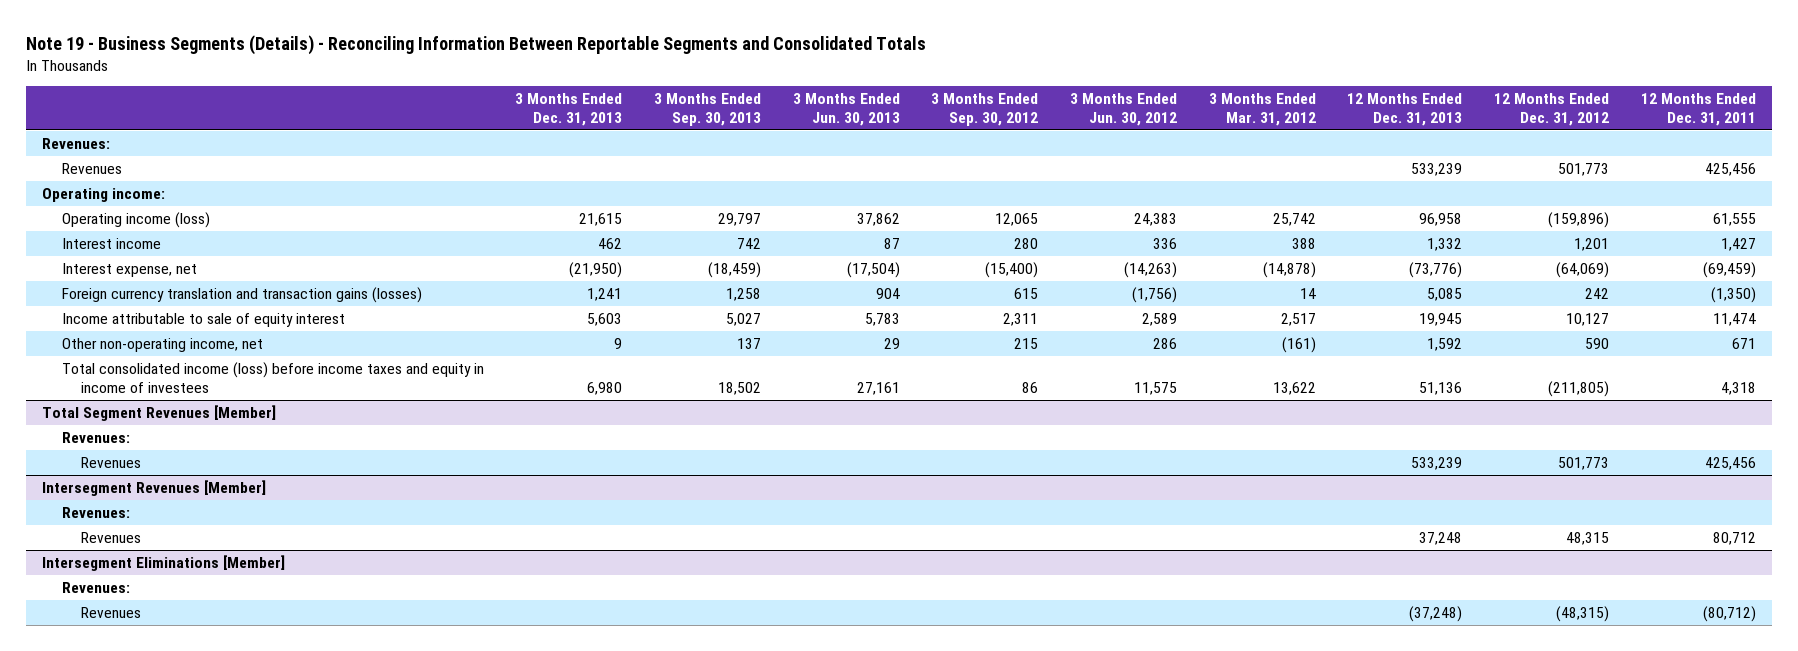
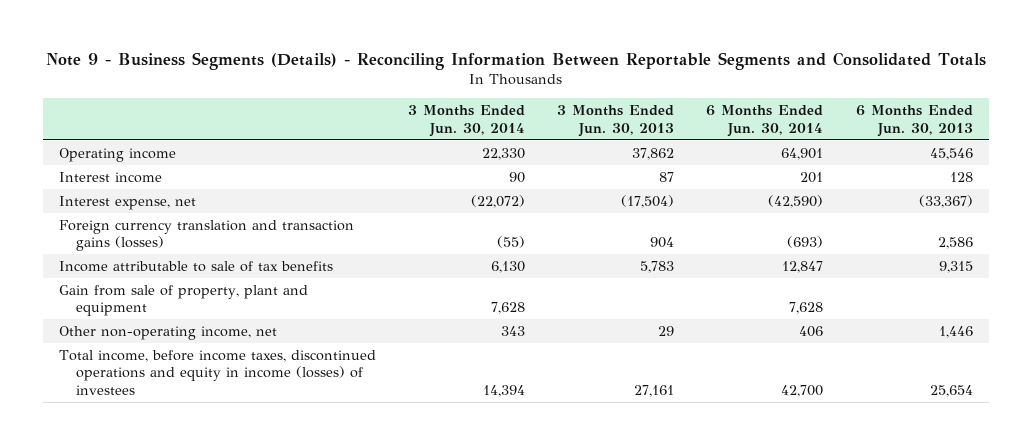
[26,35,927,56] Note 19 - Business Segments (Details) - Reconciling Information Between Reportable Segments and Consolidated Totals -> [45,51,986,70] Note 9 - Business Segments (Details) - Reconciling Information Between Reportable Segments and Consolidated Totals
[515,93,623,127] 3 Months Ended Dec. 31, 2013 -> none
[653,93,761,127] 3 Months Ended Sep. 30, 2013 -> none
[931,93,1039,127] 3 Months Ended Sep. 30, 2012 -> none
[1069,93,1177,127] 3 Months Ended Jun. 30, 2012 -> none
[1208,93,1316,127] 3 Months Ended Mar. 31, 2012 -> none
[1347,93,1463,127] 12 Months Ended Dec. 31, 2013 -> none
[1494,93,1610,127] 12 Months Ended Dec. 31, 2012 -> none
[1640,93,1756,127] 12 Months Ended Dec. 31, 2011 -> none
none -> [407,105,525,137] 3 Months Ended Jun. 30, 2014
none -> [706,105,824,137] 6 Months Ended Jun. 30, 2014
none -> [855,105,973,137] 6 Months Ended Jun. 30, 2013
[41,137,110,149] Revenues: -> none
[61,162,122,174] Revenues -> none
[41,187,165,202] Operating income: -> none
[61,211,210,228] Operating income (loss) -> [58,147,176,162] Operating income
[61,312,345,327] Income attributable to sale of equity interest -> [58,260,333,272] Income attributable to sale of tax benefits
none -> [58,284,308,317] Gain from sale of property, plant and equipment
[41,404,276,421] Total Segment Revenues [Member] -> none
[61,431,130,443] Revenues: -> none
[81,456,142,468] Revenues -> none
[41,479,266,496] Intersegment Revenues [Member] -> none
[61,506,130,518] Revenues: -> none
[81,531,142,543] Revenues -> none
[41,554,285,571] Intersegment Eliminations [Member] -> none
[61,581,130,593] Revenues: -> none
[81,606,142,618] Revenues -> none
[61,361,484,393] Total consolidated income (loss) before income taxes and equity in income of investees -> [58,349,376,395] Total income, before income taxes, discontinued operations and equity in income (losses) of investees

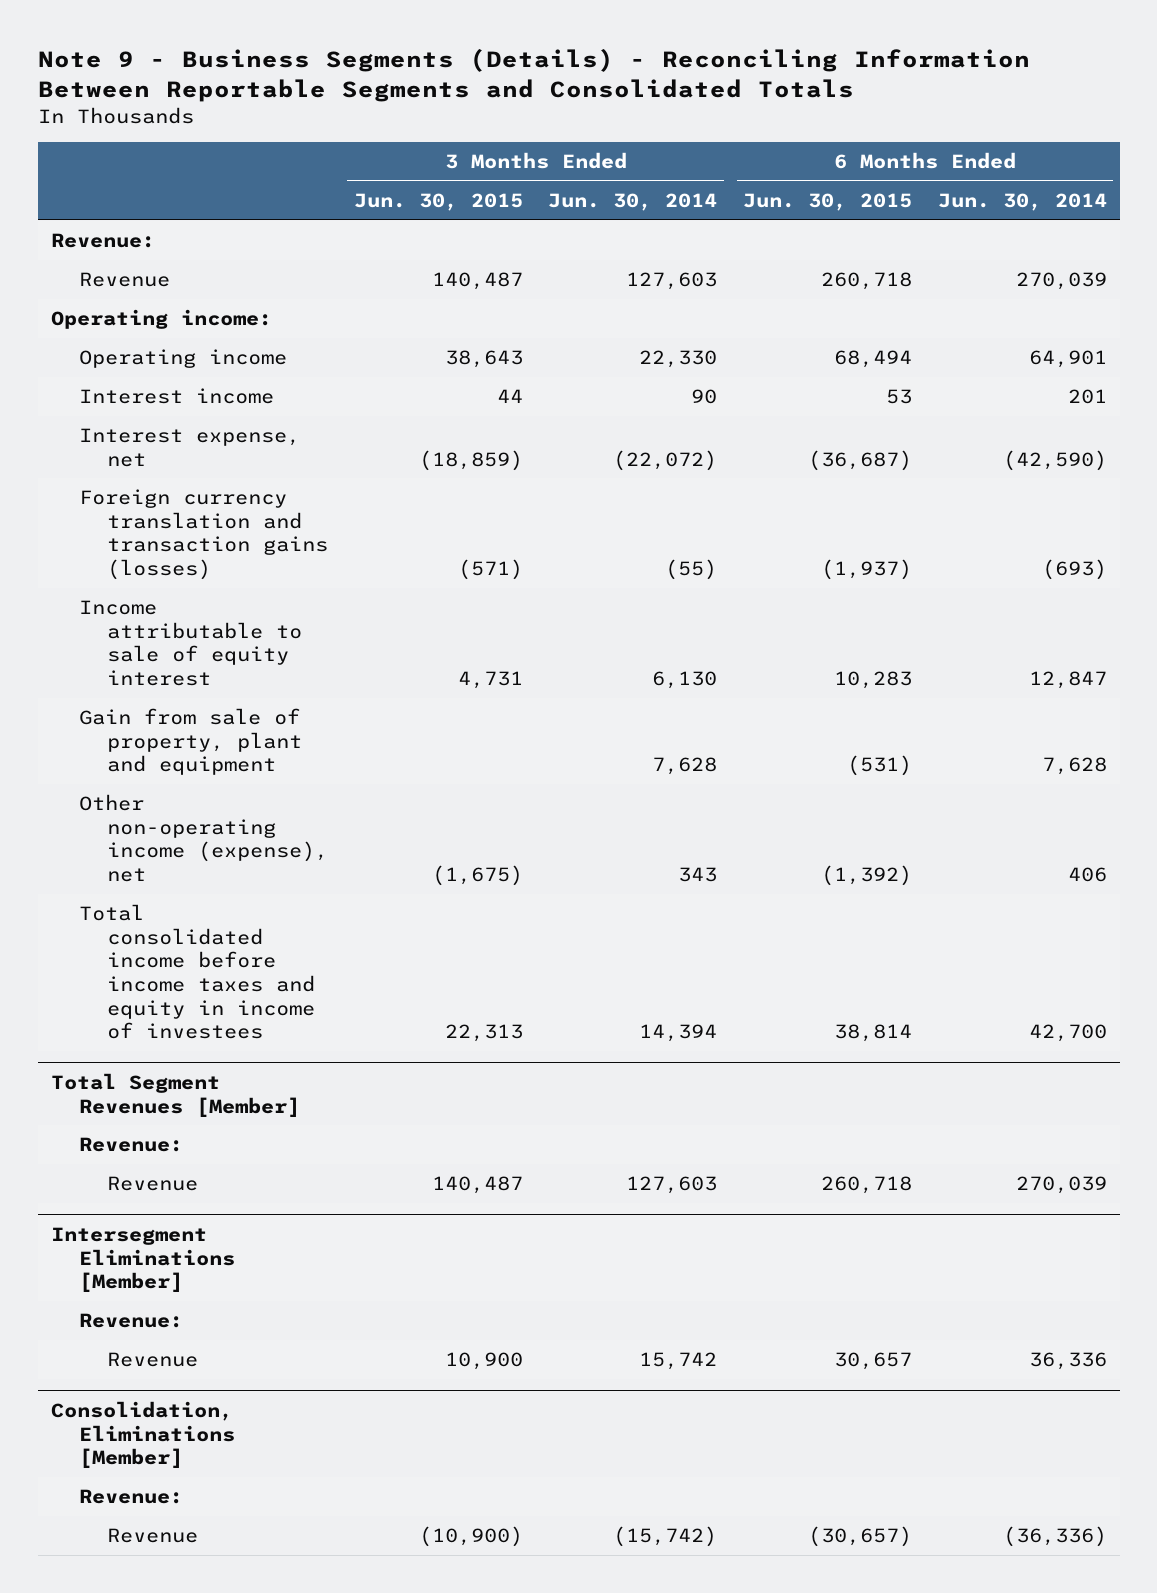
[557,105,675,137] 3 Months Ended Jun. 30, 2013 -> none
[855,105,973,137] 6 Months Ended Jun. 30, 2013 -> none
none -> [353,193,523,212] Jun. 30, 2015
none -> [743,193,913,212] Jun. 30, 2015
none -> [50,233,155,249] Revenue:
none -> [78,272,170,288] Revenue
none -> [50,309,272,330] Operating income:
[58,260,333,272] Income attributable to sale of tax benefits -> [78,600,302,687] Income attributable to sale of equity interest
[58,325,277,340] Other non-operating income, net -> [78,794,328,883] Other non-operating income (expense), net
[58,349,376,395] Total income, before income taxes, discontinued operations and equity in income (losses) of investees -> [78,904,315,1040] Total consolidated income before income taxes and equity in income of investees
none -> [50,1072,300,1117] Total Segment Revenues [Member]
none -> [78,1137,183,1153] Revenue:
none -> [106,1176,198,1192] Revenue
none -> [50,1226,235,1293] Intersegment Eliminations [Member]
none -> [78,1313,183,1329] Revenue:
none -> [106,1352,198,1368] Revenue
none -> [50,1400,235,1469] Consolidation, Eliminations [Member]
none -> [78,1489,183,1505] Revenue:
none -> [106,1528,198,1544] Revenue

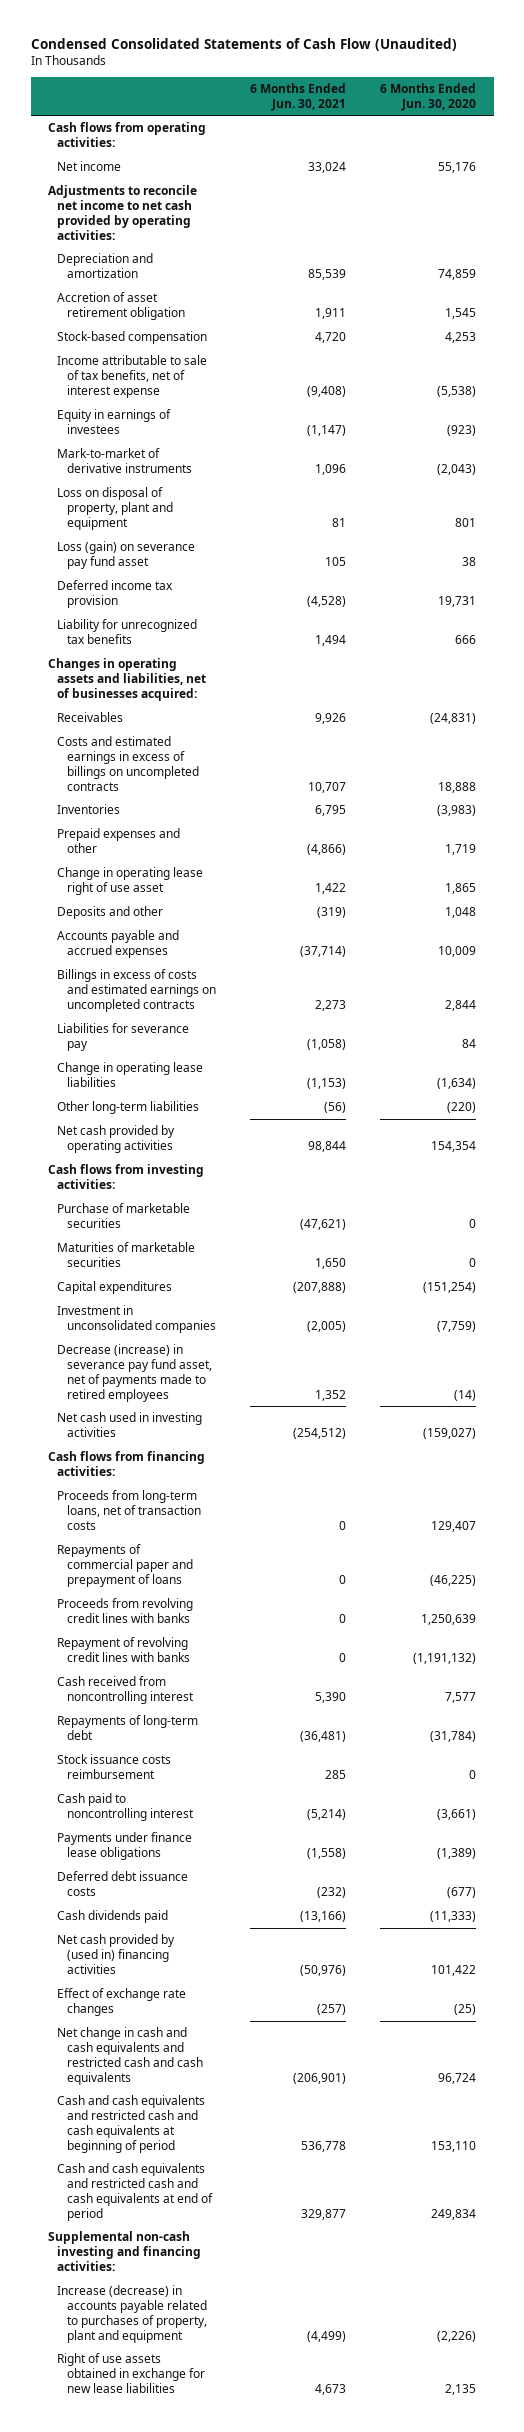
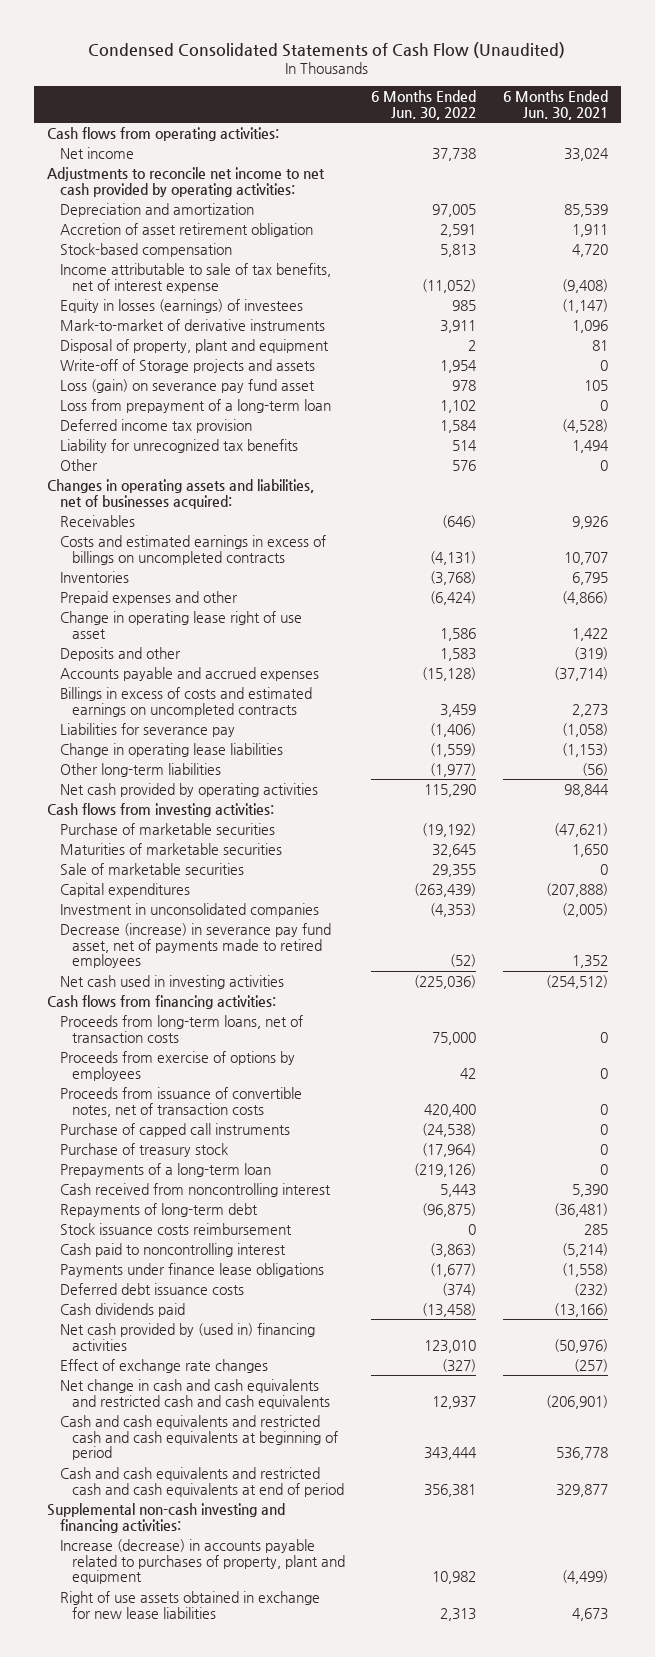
[380,82,477,111] 6 Months Ended Jun. 30, 2020 -> none
none -> [371,90,477,120] 6 Months Ended Jun. 30, 2022
[57,409,172,435] Equity in earnings of investees -> [59,298,303,313] Equity in losses (earnings) of investees
[57,487,173,530] Loss on disposal of property, plant and equipment -> [59,338,329,353] Disposal of property, plant and equipment
none -> [59,358,315,373] Write-off of Storage projects and assets
none -> [59,398,331,413] Loss from prepayment of a long-term loan
none -> [59,458,98,471] Other
none -> [59,862,244,875] Sale of marketable securities
[57,1544,193,1587] Repayments of commercial paper and prepayment of loans -> none
[57,1598,194,1624] Proceeds from revolving credit lines with banks -> none
[57,1637,190,1663] Repayment of revolving credit lines with banks -> none
none -> [59,1050,295,1081] Proceeds from exercise of options by employees
none -> [59,1086,302,1117] Proceeds from issuance of convertible notes, net of transaction costs
none -> [59,1122,290,1137] Purchase of capped call instruments
none -> [59,1142,228,1157] Purchase of treasury stock
none -> [59,1162,271,1177] Prepayments of a long-term loan

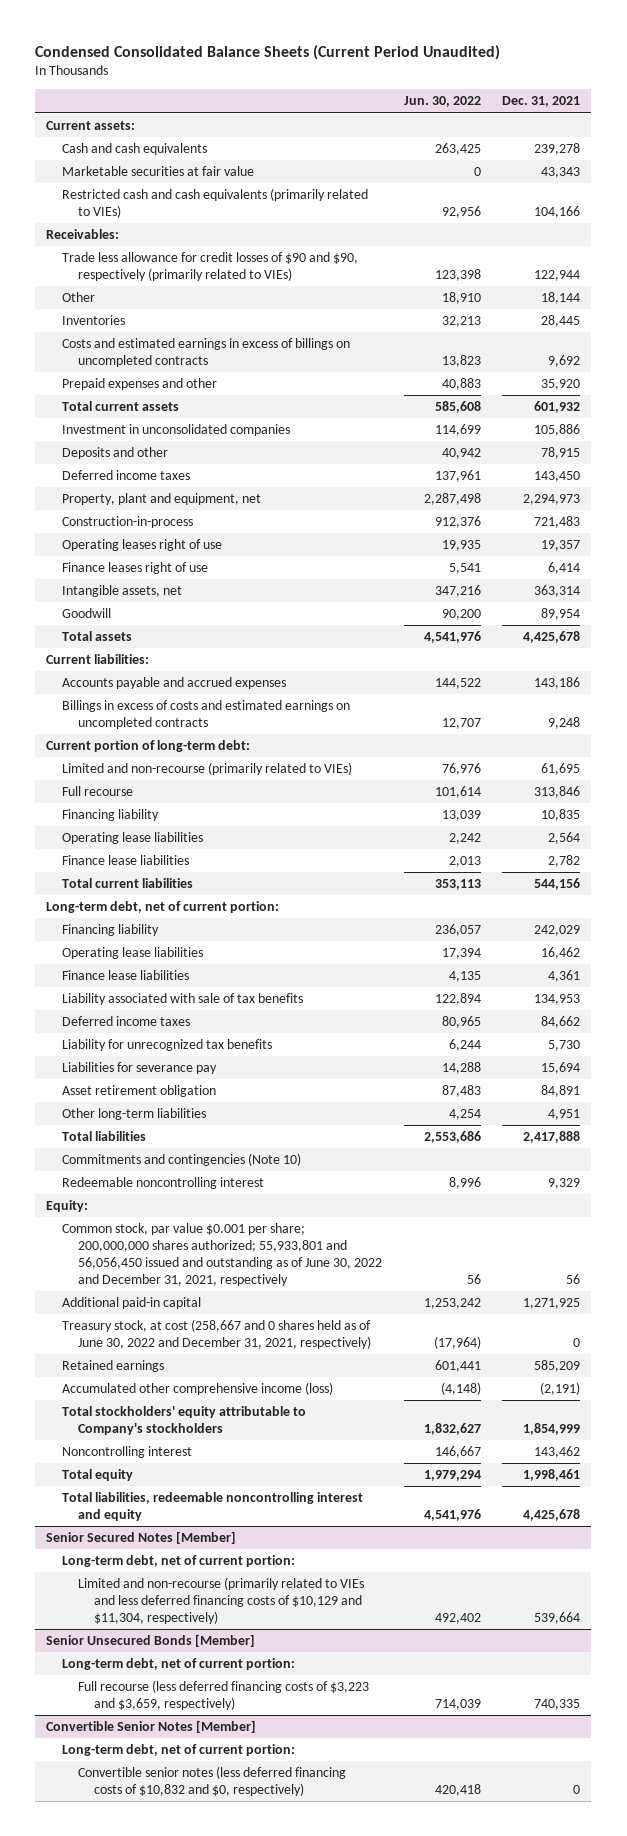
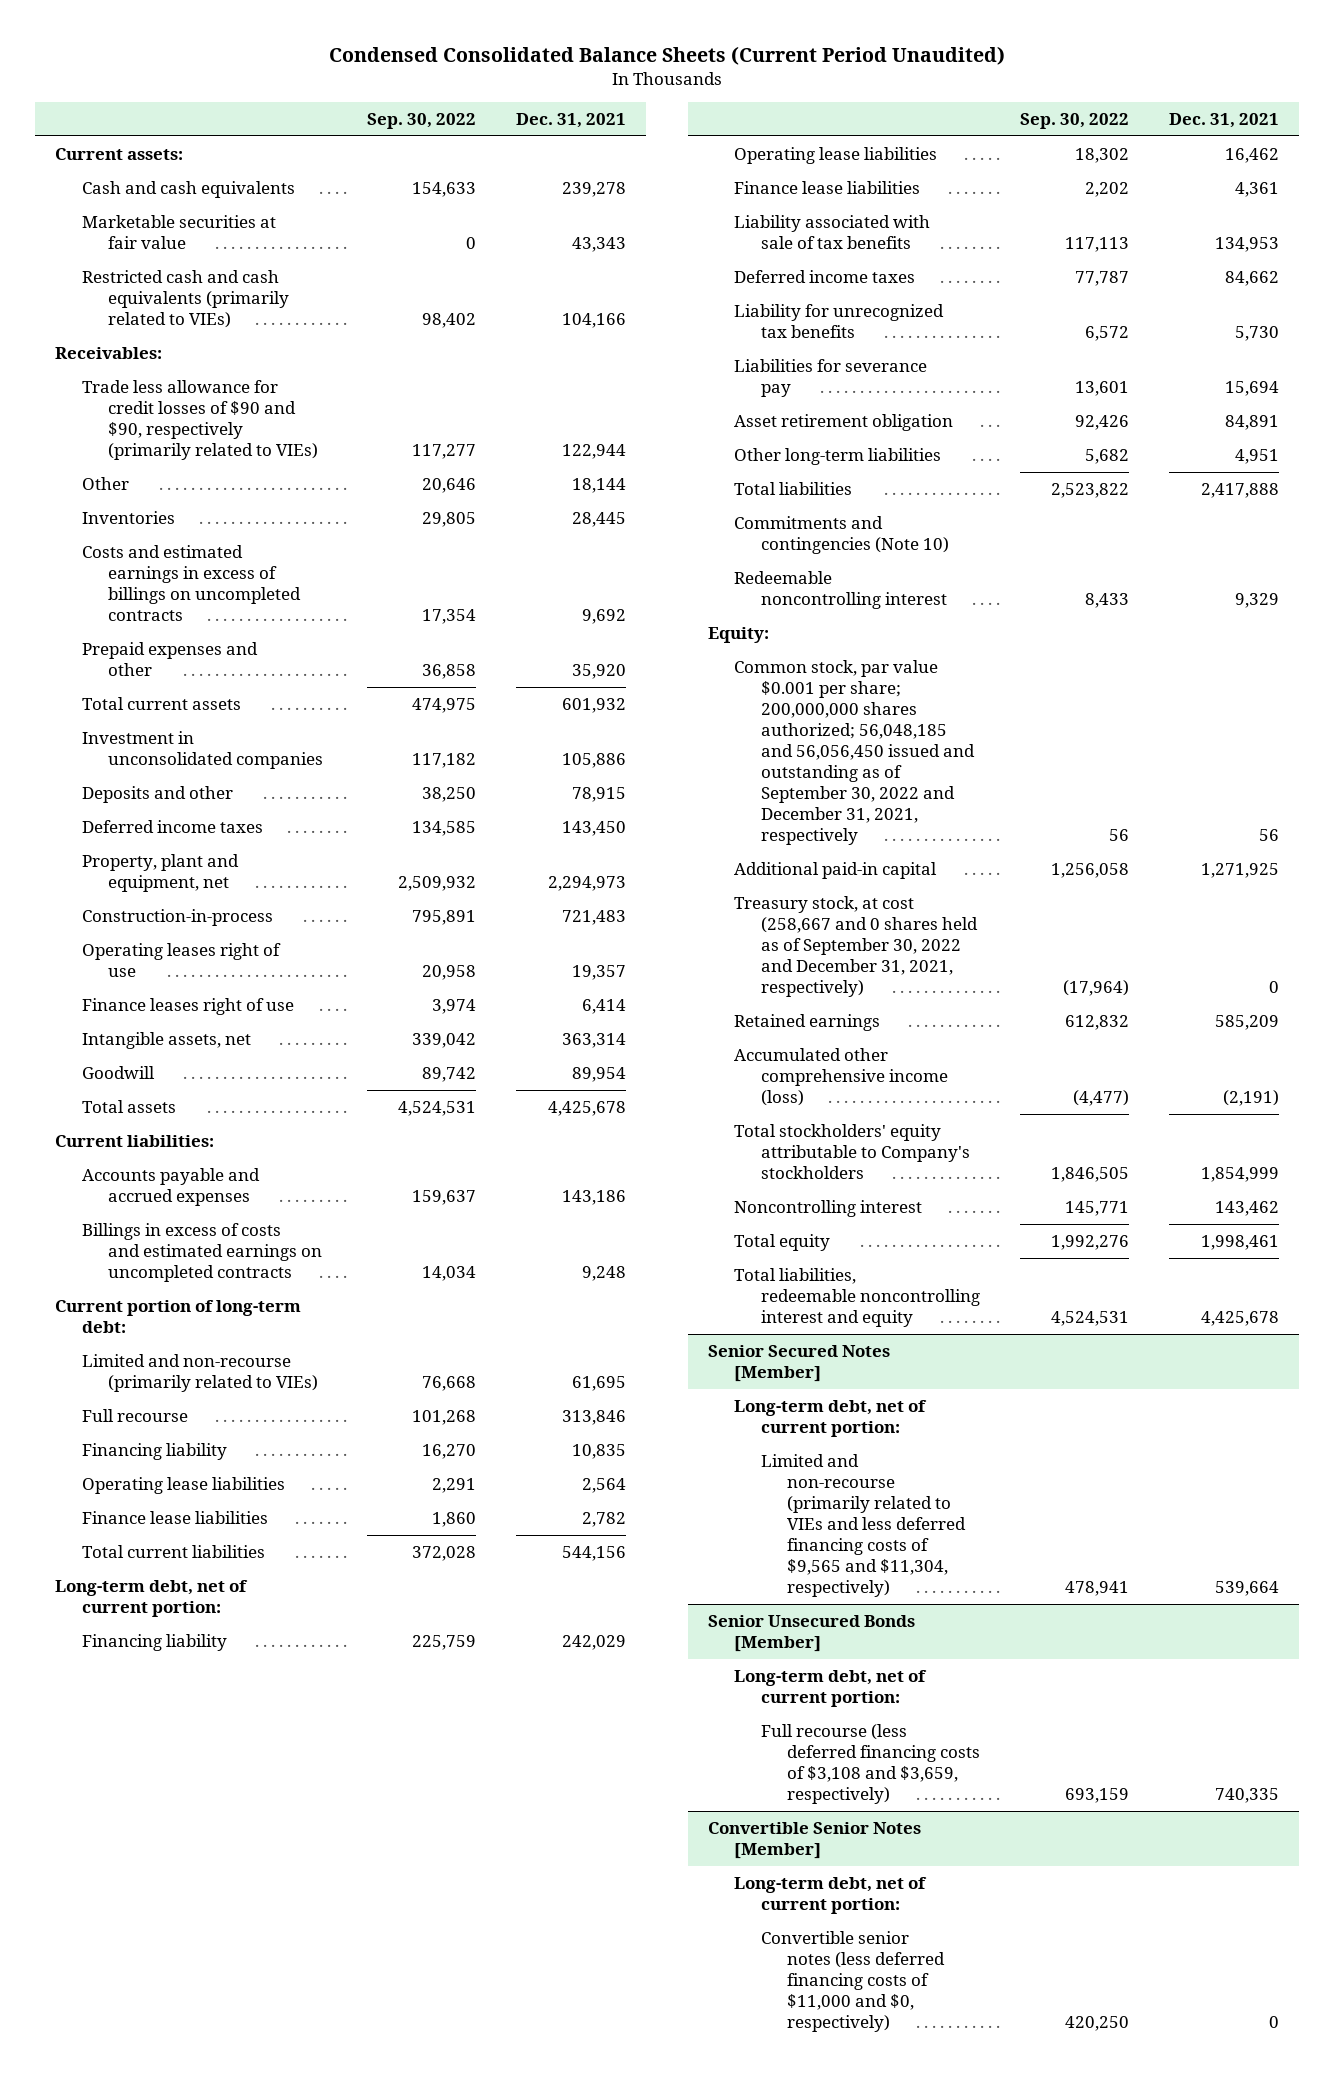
[403,96,481,108] Jun. 30, 2022 -> none
none -> [366,113,476,130] Sep. 30, 2022
[62,1223,382,1286] Common stock, par value $0.001 per share; 200,000,000 shares authorized; 55,933,801 and 56,056,450 issued and outstanding as of June 30, 2022 and December 31, 2021, respectively -> [734,659,975,846] Common stock, par value $0.001 per share; 200,000,000 shares authorized; 56,048,185 and 56,056,450 issued and outstanding as of September 30, 2022 and December 31, 2021, respectively
[62,1319,372,1350] Treasury stock, at cost (258,667 and 0 shares held as of June 30, 2022 and December 31, 2021, respectively) -> [734,895,978,998] Treasury stock, at cost (258,667 and 0 shares held as of September 30, 2022 and December 31, 2021, respectively)
[77,1577,364,1624] Limited and non-recourse (primarily related to VIEs and less deferred financing costs of $10,129 and $11,304, respectively) -> [760,1453,966,1598] Limited and non-recourse (primarily related to VIEs and less deferred financing costs of $9,565 and $11,304, respectively)
[77,1680,369,1711] Full recourse (less deferred financing costs of $3,223 and $3,659, respectively) -> [760,1723,980,1805] Full recourse (less deferred financing costs of $3,108 and $3,659, respectively)
[77,1766,346,1797] Convertible senior notes (less deferred financing costs of $10,832 and $0, respectively) -> [760,1930,945,2033] Convertible senior notes (less deferred financing costs of $11,000 and $0, respectively)

